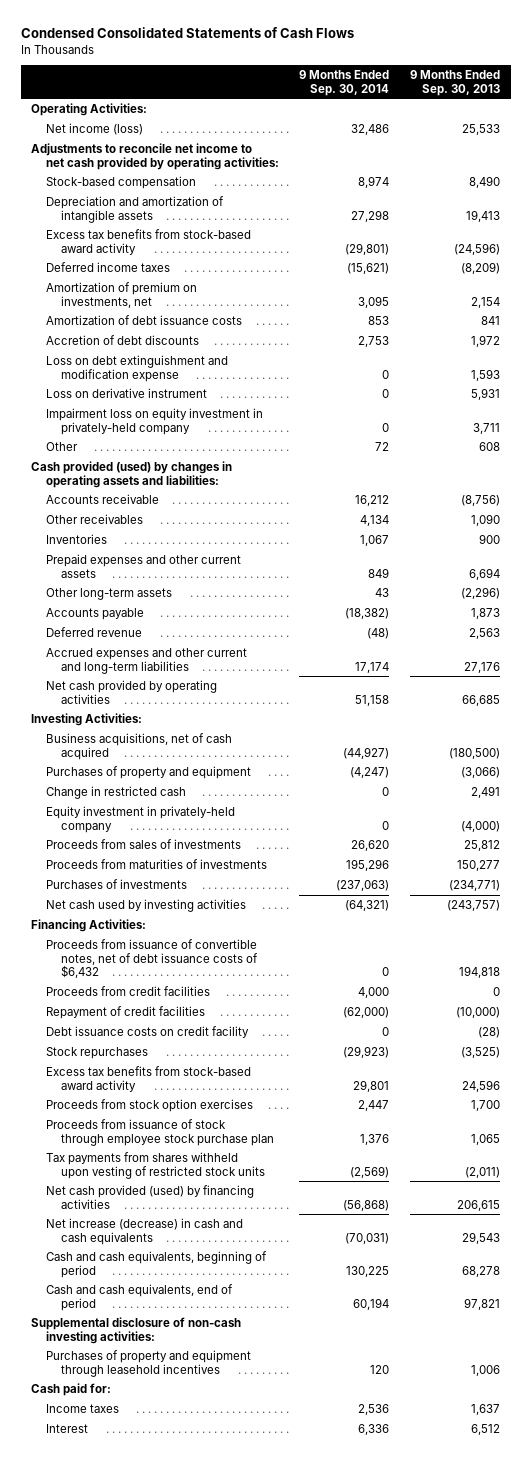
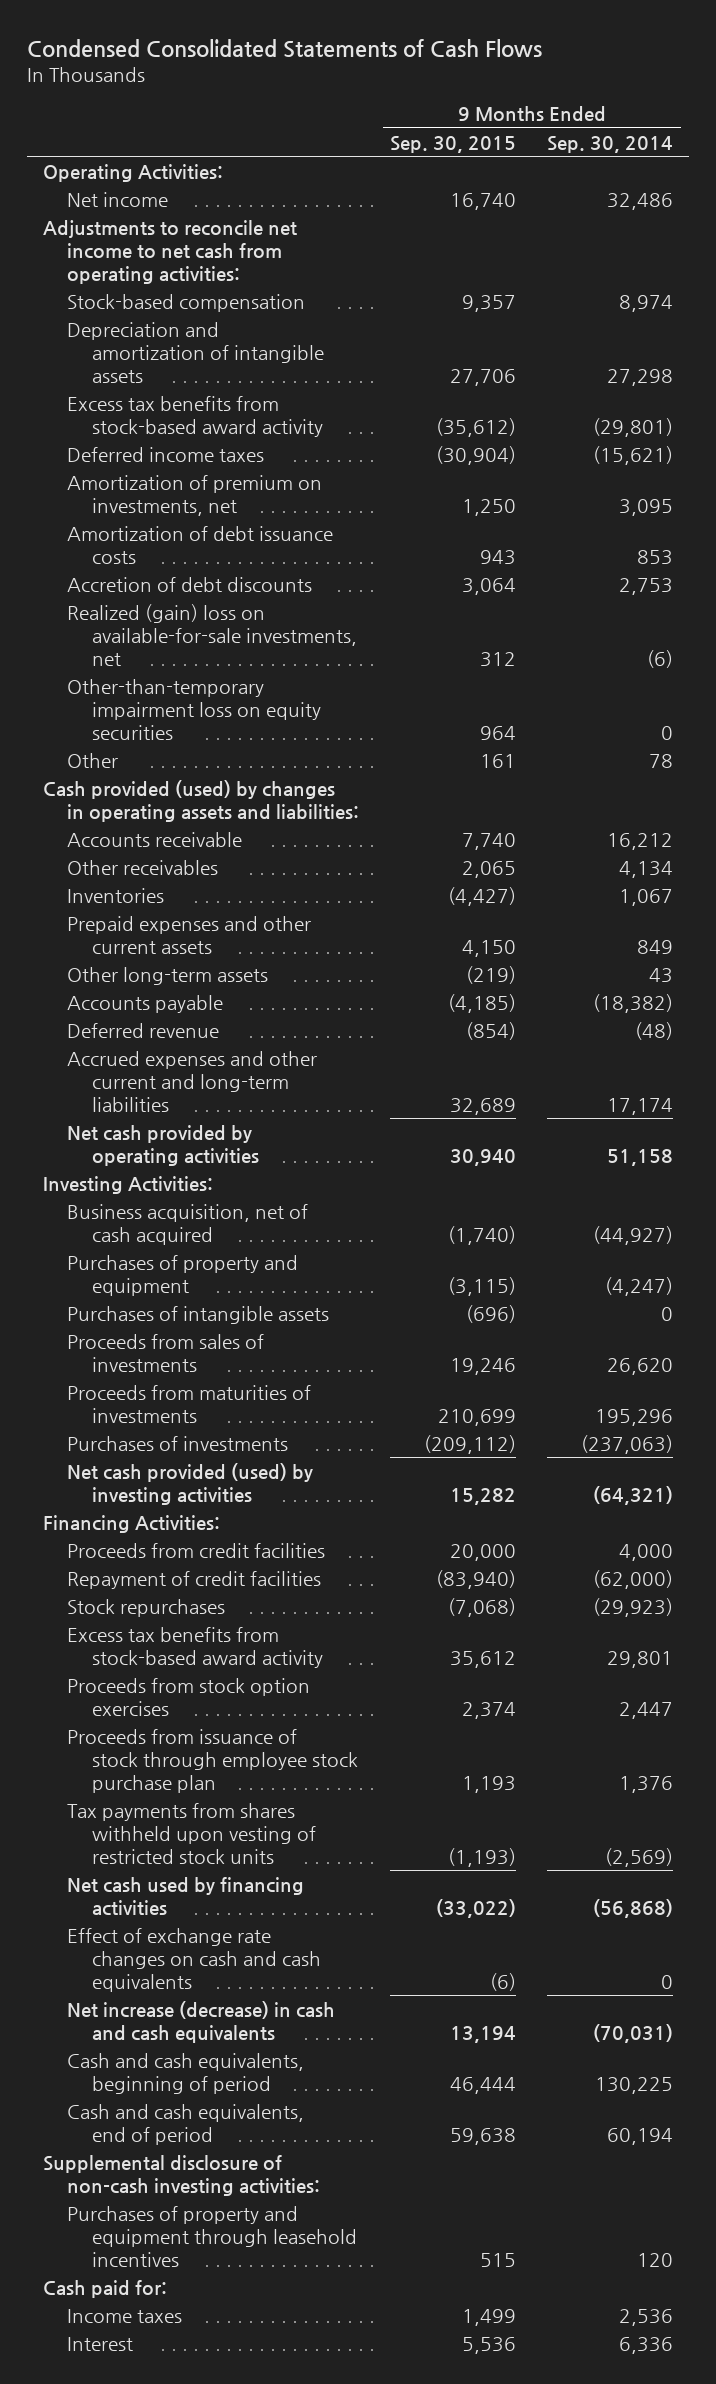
[410,69,501,96] 9 Months Ended Sep. 30, 2013 -> none
none -> [390,135,517,153] Sep. 30, 2015
[45,122,143,135] Net income (loss) -> [67,191,169,207] Net income
[30,142,279,170] Adjustments to reconcile net income to net cash provided by operating activities: -> [42,219,297,284] Adjustments to reconcile net income to net cash from operating activities:
[45,354,228,382] Loss on debt extinguishment and modification expense -> none
[45,387,207,398] Loss on derivative instrument -> none
[45,407,263,435] Impairment loss on equity investment in privately-held company -> none
none -> [67,603,357,666] Realized (gain) loss on available-for-sale investments, net
none -> [67,678,321,740] Other-than-temporary impairment loss on equity securities
[375,441,390,451] 72 -> [649,753,674,768] 78
[45,732,232,760] Business acquisitions, net of cash acquired -> [67,1203,309,1245] Business acquisition, net of cash acquired
[45,785,186,799] Change in restricted cash -> none
[45,805,235,833] Equity investment in privately-held company -> none
none -> [67,1305,330,1324] Purchases of intangible assets
[45,898,246,912] Net cash used by investing activities -> [67,1462,314,1505] Net cash provided (used) by investing activities
[45,938,258,979] Proceeds from issuance of convertible notes, net of debt issuance costs of $6,432 -> none
[45,1025,249,1038] Debt issuance costs on credit facility -> none
[45,1184,254,1209] Net cash provided (used) by financing activities -> [67,1876,305,1916] Net cash used by financing activities
none -> [67,1927,321,1992] Effect of exchange rate changes on cash and cash equivalents

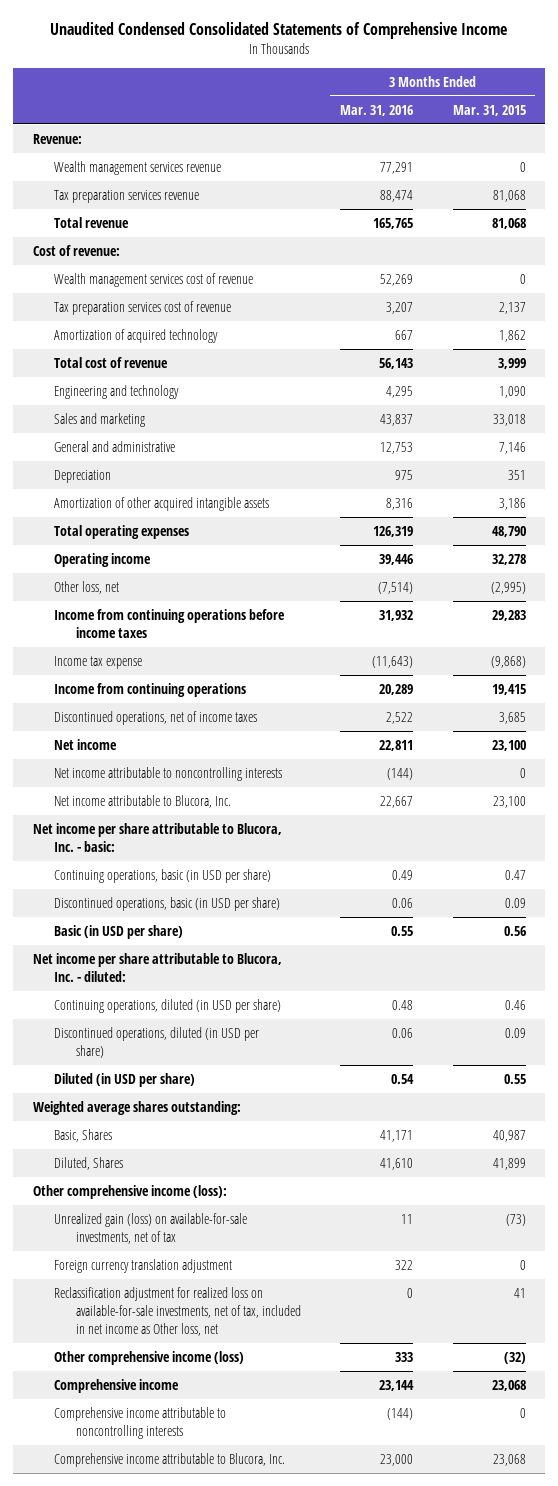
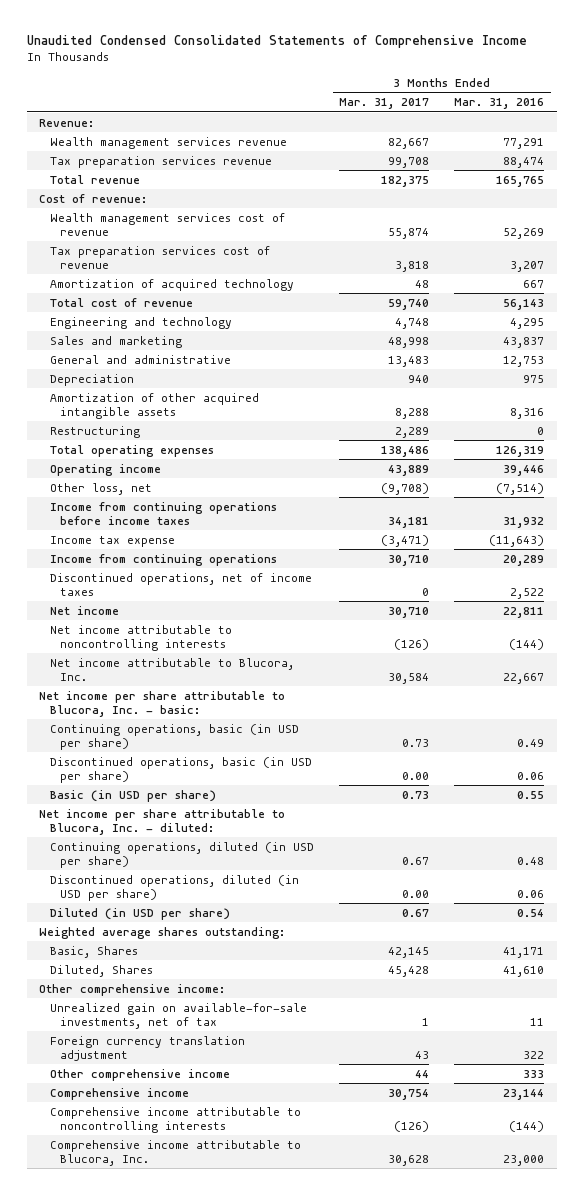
[452,104,526,116] Mar. 31, 2015 -> none
none -> [339,97,430,109] Mar. 31, 2017
none -> [49,425,140,438] Restructuring
[32,1185,227,1200] Other comprehensive income (loss): -> [39,983,226,996] Other comprehensive income:
[54,1213,248,1244] Unrealized gain (loss) on available-for-sale investments, net of tax -> [49,1002,307,1029] Unrealized gain on available-for-sale investments, net of tax
[54,1287,301,1336] Reclassification adjustment for realized loss on available-for-sale investments, net of tax, included in net income as Other loss, net -> none
[54,1351,245,1366] Other comprehensive income (loss) -> [49,1068,230,1081] Other comprehensive income

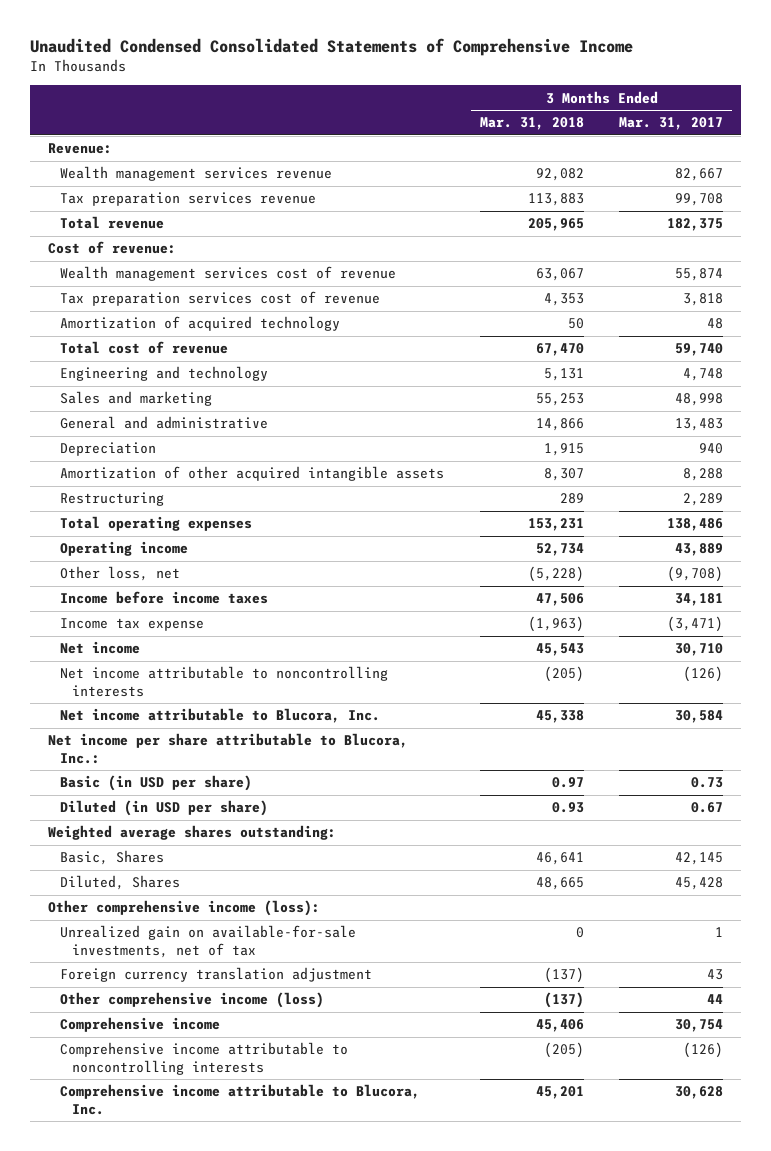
[454,97,545,109] Mar. 31, 2016 -> none
none -> [479,117,584,131] Mar. 31, 2018
[49,501,277,525] Income from continuing operations before income taxes -> [59,591,268,605] Income before income taxes
[49,553,277,566] Income from continuing operations -> none
[49,572,312,596] Discontinued operations, net of income taxes -> none
[49,723,299,750] Continuing operations, basic (in USD per share) -> none
[49,756,312,783] Discontinued operations, basic (in USD per share) -> none
[39,690,286,717] Net income per share attributable to Blucora, Inc. - basic: -> [47,733,408,765] Net income per share attributable to Blucora, Inc.:
[39,808,286,835] Net income per share attributable to Blucora, Inc. - diluted: -> none
[49,841,314,868] Continuing operations, diluted (in USD per share) -> none
[49,874,299,901] Discontinued operations, diluted (in USD per share) -> none
[39,983,226,996] Other comprehensive income: -> [47,900,320,917] Other comprehensive income (loss):
[49,1068,230,1081] Other comprehensive income -> [59,992,324,1009] Other comprehensive income (loss)

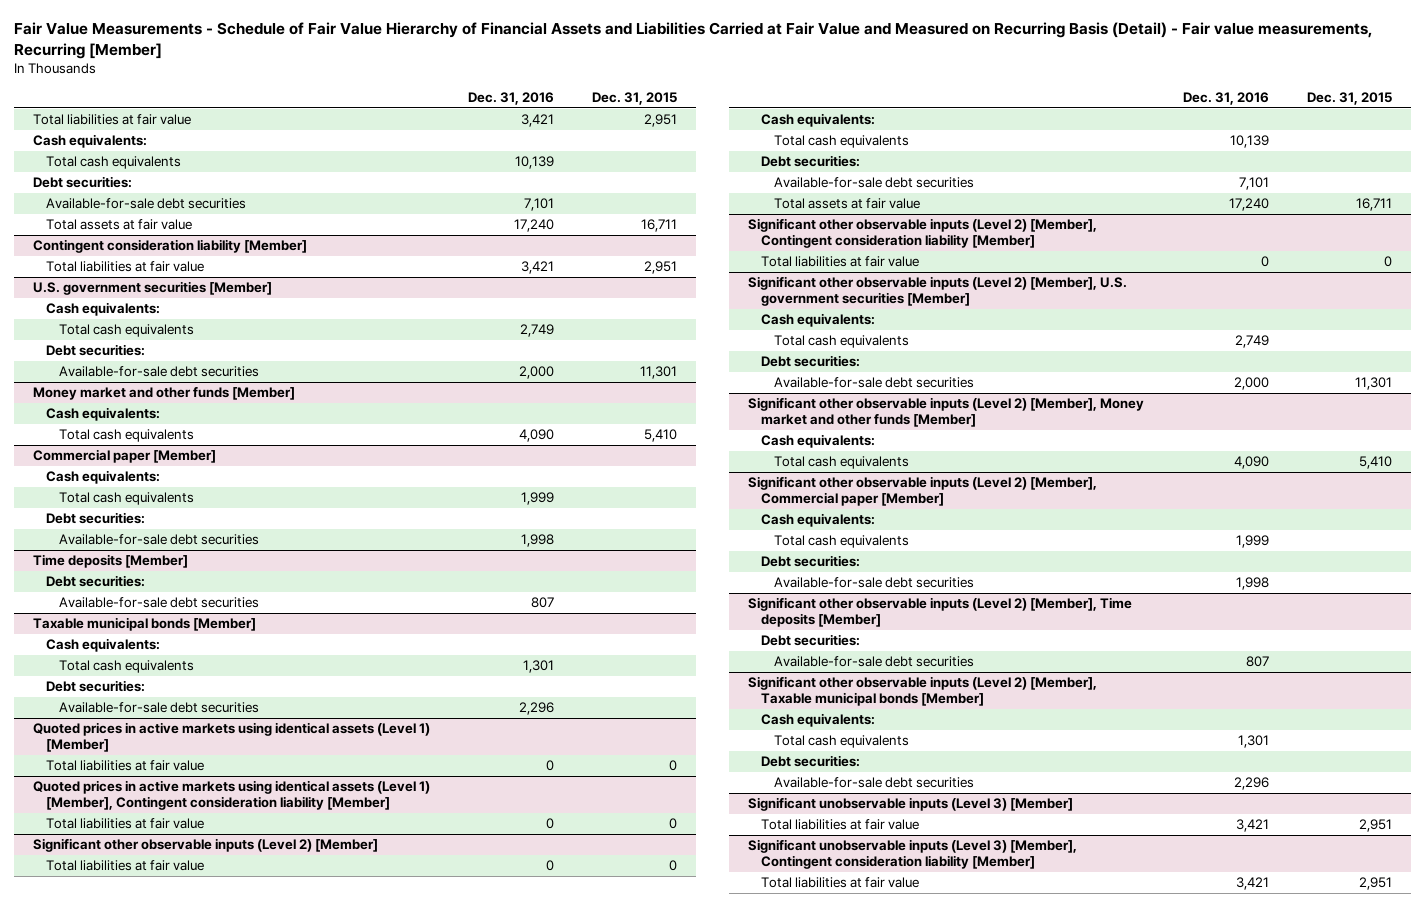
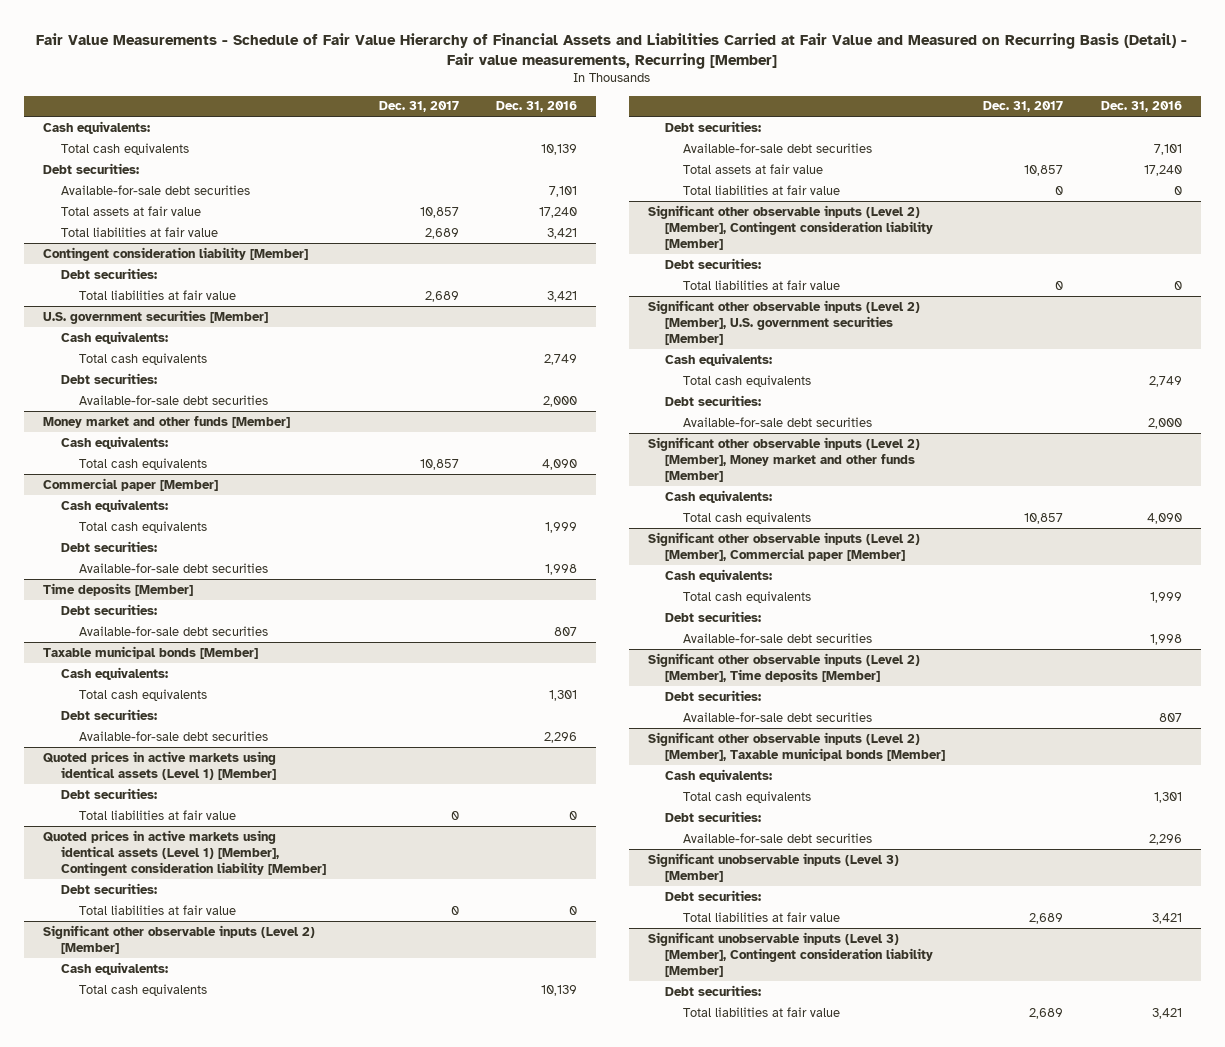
[591,92,677,106] Dec. 31, 2015 -> none
none -> [378,101,459,113] Dec. 31, 2017
[32,114,191,126] Total liabilities at fair value -> [60,226,218,237] Total liabilities at fair value
none -> [60,267,157,279] Debt securities:
none -> [60,787,157,799] Debt securities:
none -> [60,882,157,894] Debt securities:
[45,860,204,872] Total liabilities at fair value -> [682,184,840,195] Total liabilities at fair value
none -> [665,257,762,269] Debt securities:
none -> [665,889,762,901] Debt securities:
none -> [665,984,762,996] Debt securities:

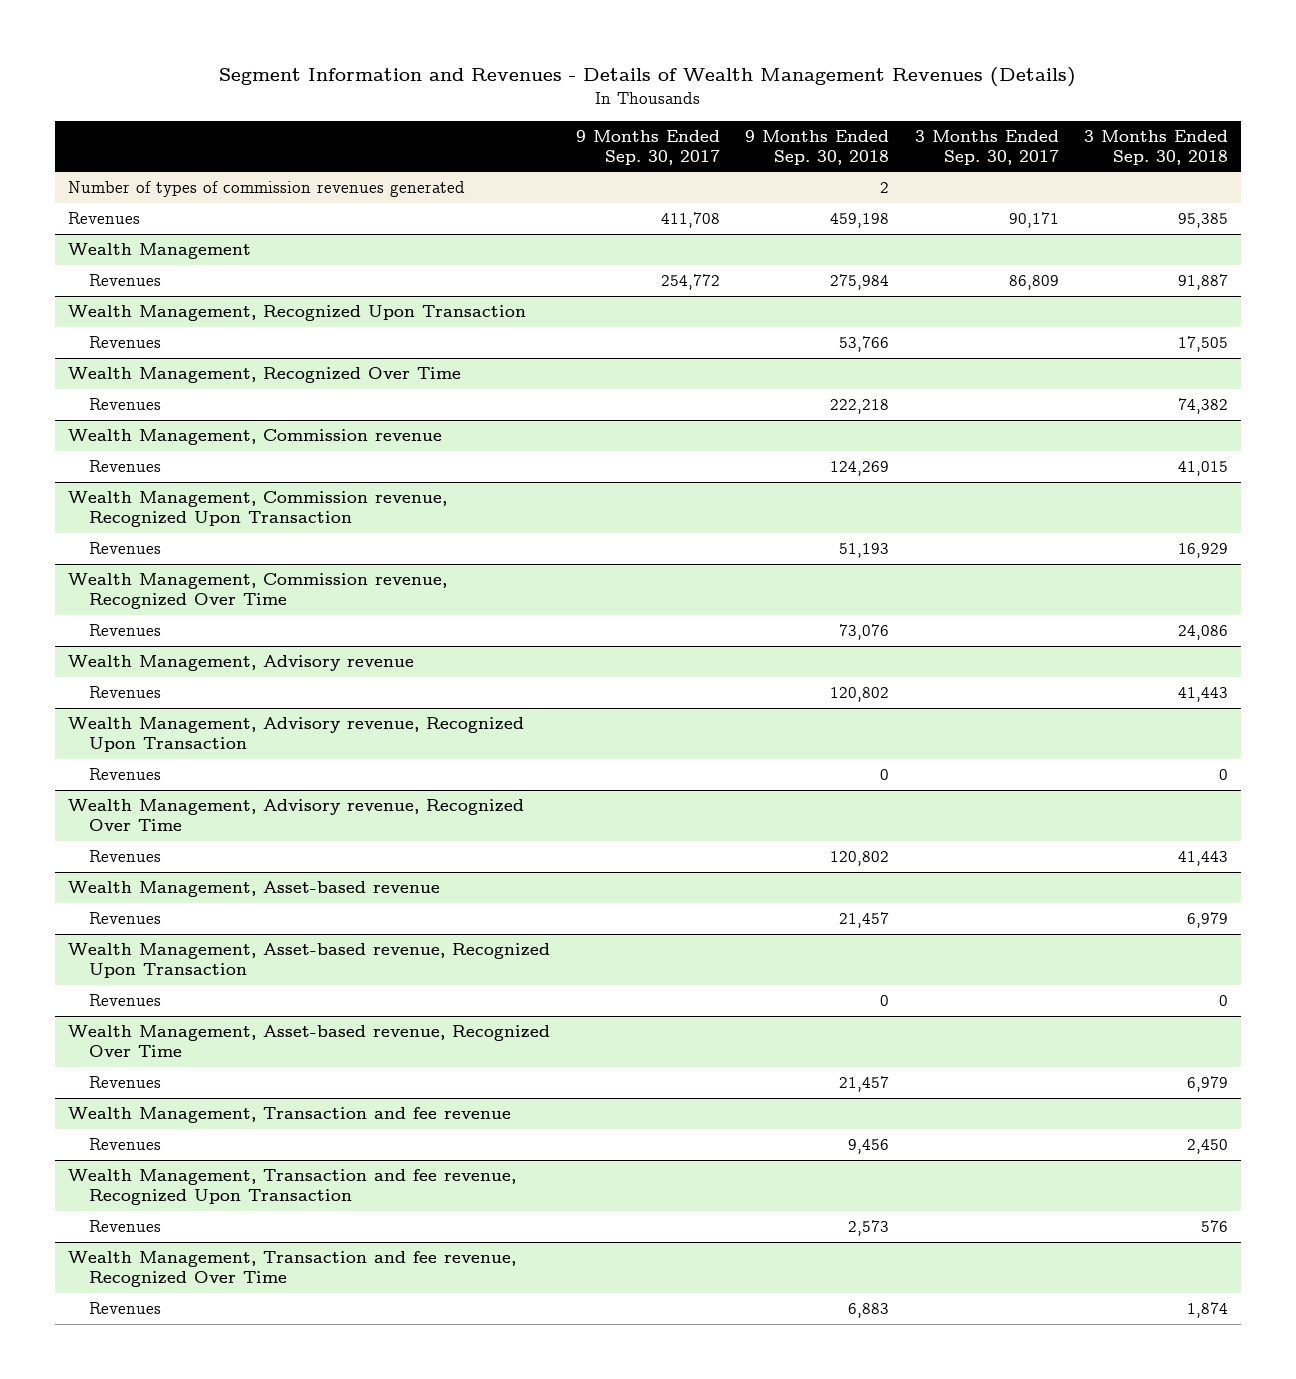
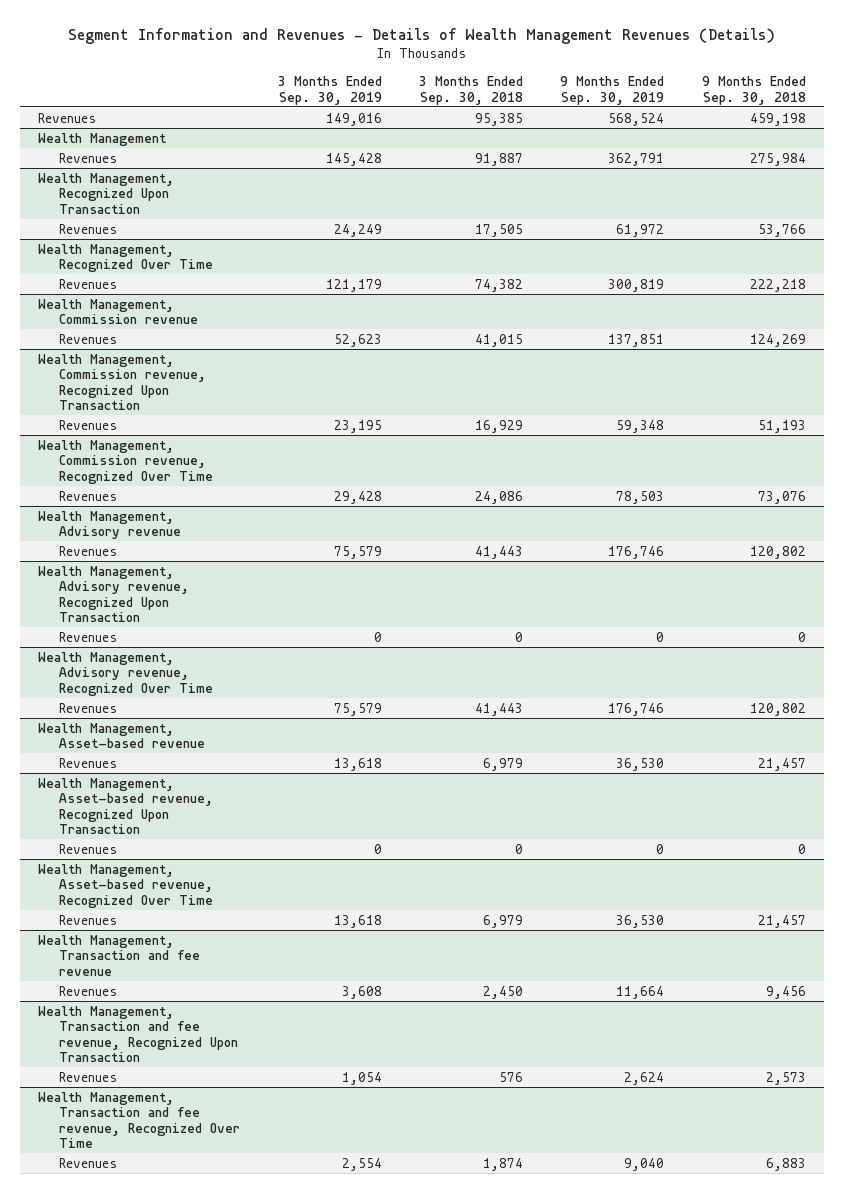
[575,129,720,165] 9 Months Ended Sep. 30, 2017 -> none
[914,129,1059,165] 3 Months Ended Sep. 30, 2017 -> none
none -> [277,75,382,105] 3 Months Ended Sep. 30, 2019
none -> [560,75,665,105] 9 Months Ended Sep. 30, 2019
[68,181,466,198] Number of types of commission revenues generated -> none

